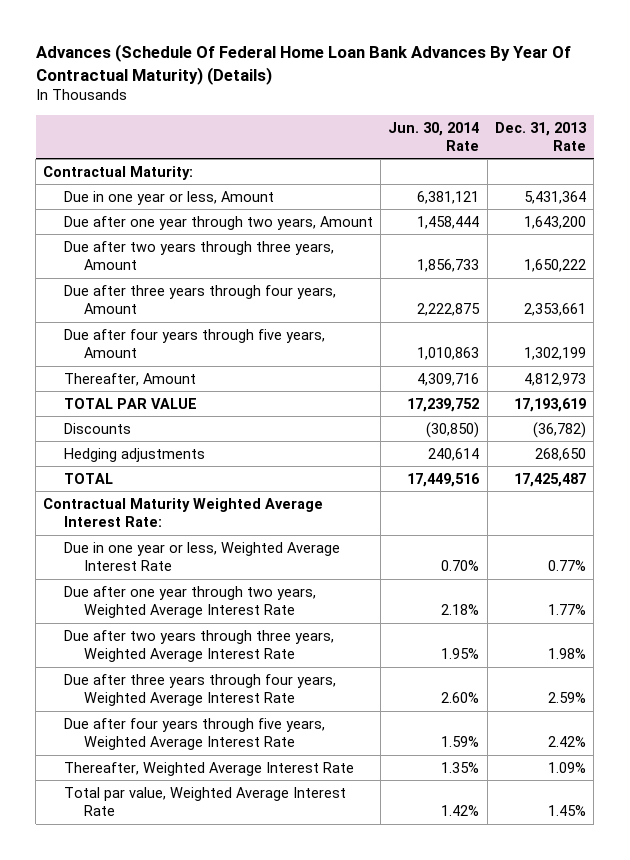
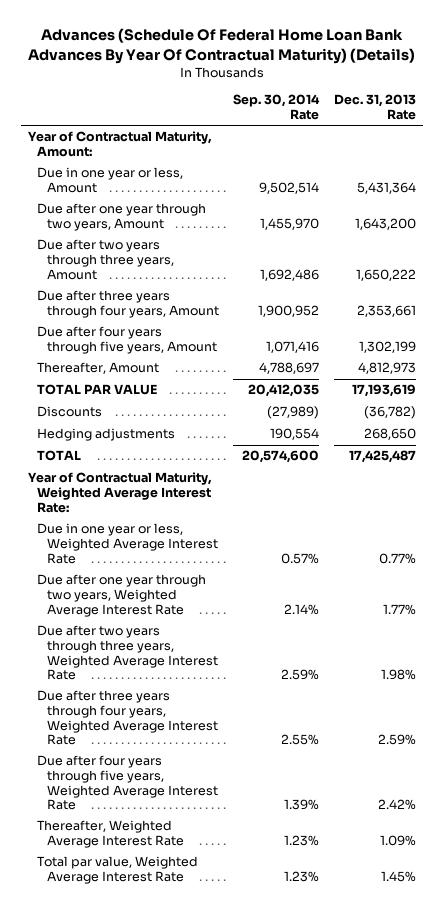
[388,121,480,152] Jun. 30, 2014 Rate -> none
none -> [233,94,321,121] Sep. 30, 2014 Rate
[43,165,194,180] Contractual Maturity: -> [28,131,213,157] Year of Contractual Maturity, Amount:
[43,497,324,528] Contractual Maturity Weighted Average Interest Rate: -> [28,472,213,513] Year of Contractual Maturity, Weighted Average Interest Rate:

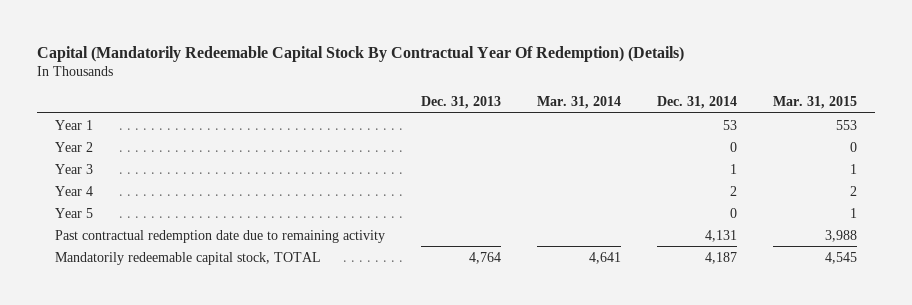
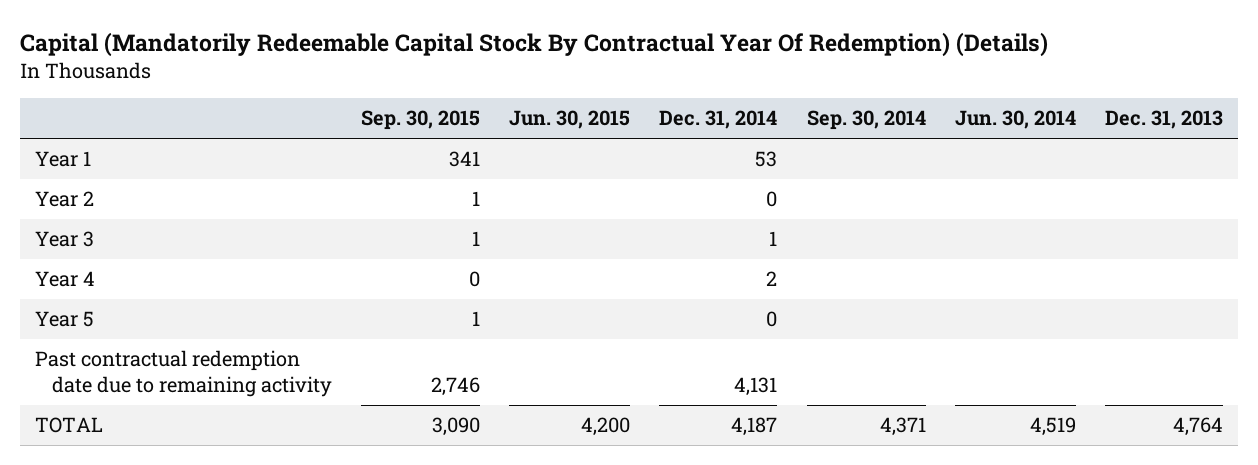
[536,95,621,109] Mar. 31, 2014 -> none
[773,95,858,109] Mar. 31, 2015 -> none
none -> [360,110,480,131] Sep. 30, 2015
none -> [509,110,631,130] Jun. 30, 2015
none -> [806,110,926,131] Sep. 30, 2014
none -> [954,110,1076,130] Jun. 30, 2014
[54,251,321,265] Mandatorily redeemable capital stock, TOTAL -> [34,417,103,434] TOTAL

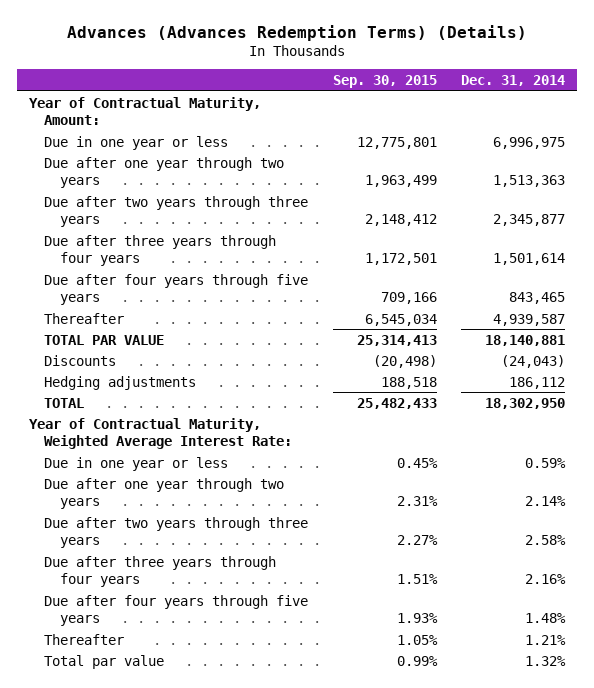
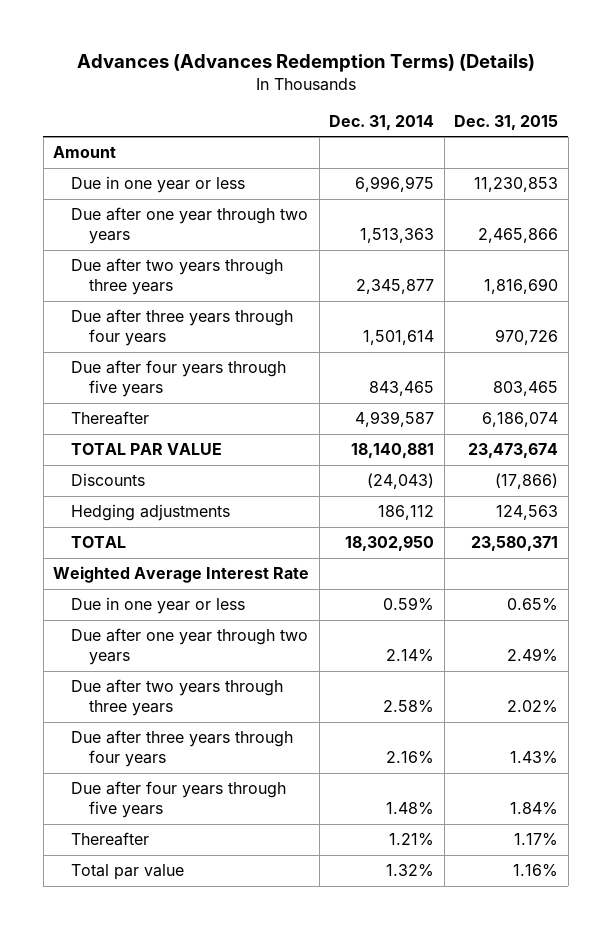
[332,75,437,89] Sep. 30, 2015 -> none
none -> [454,114,559,130] Dec. 31, 2015
[29,96,262,125] Year of Contractual Maturity, Amount: -> none
none -> [53,146,117,159] Amount
[29,417,293,449] Year of Contractual Maturity, Weighted Average Interest Rate: -> [53,566,310,584] Weighted Average Interest Rate

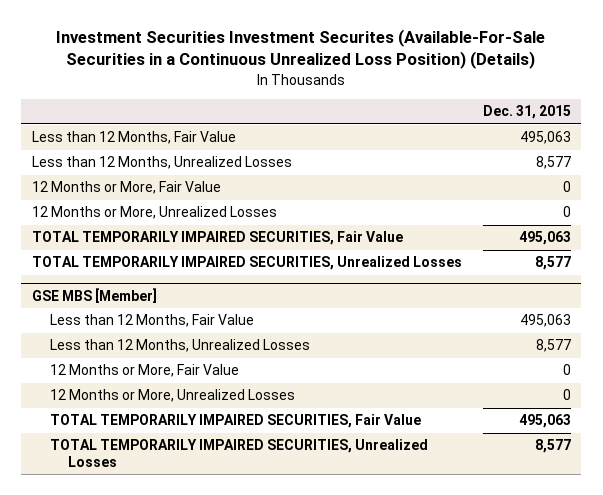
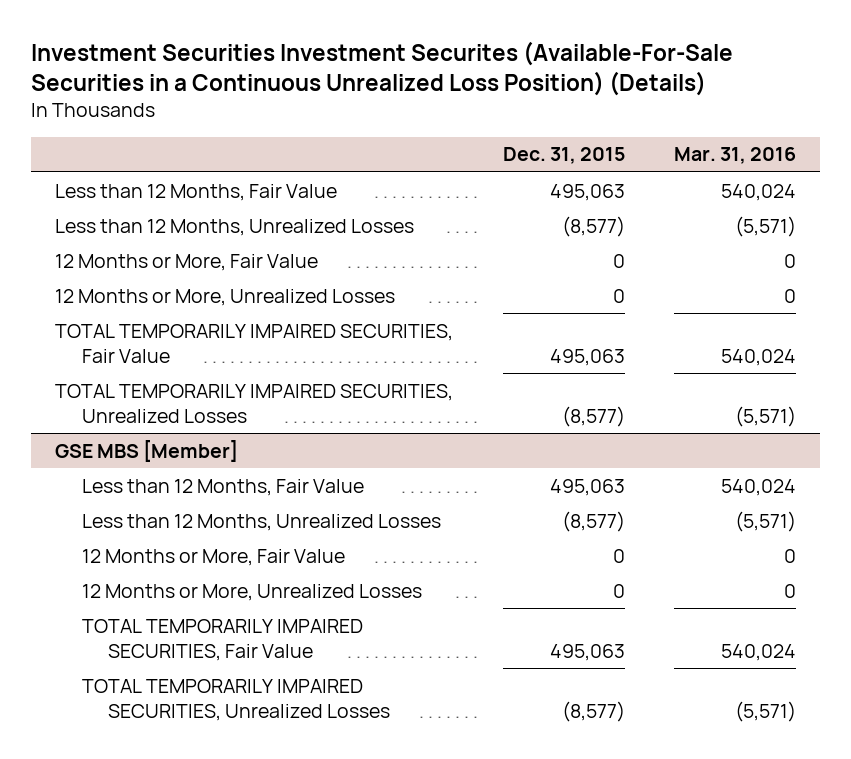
none -> [673,147,796,165] Mar. 31, 2016
[535,156,571,170] 8,577 -> [561,215,625,237] (8,577)
[534,256,571,271] 8,577 -> [561,405,625,427] (8,577)
[535,339,571,353] 8,577 -> [561,510,625,532] (8,577)
[534,439,571,454] 8,577 -> [561,700,625,722] (8,577)

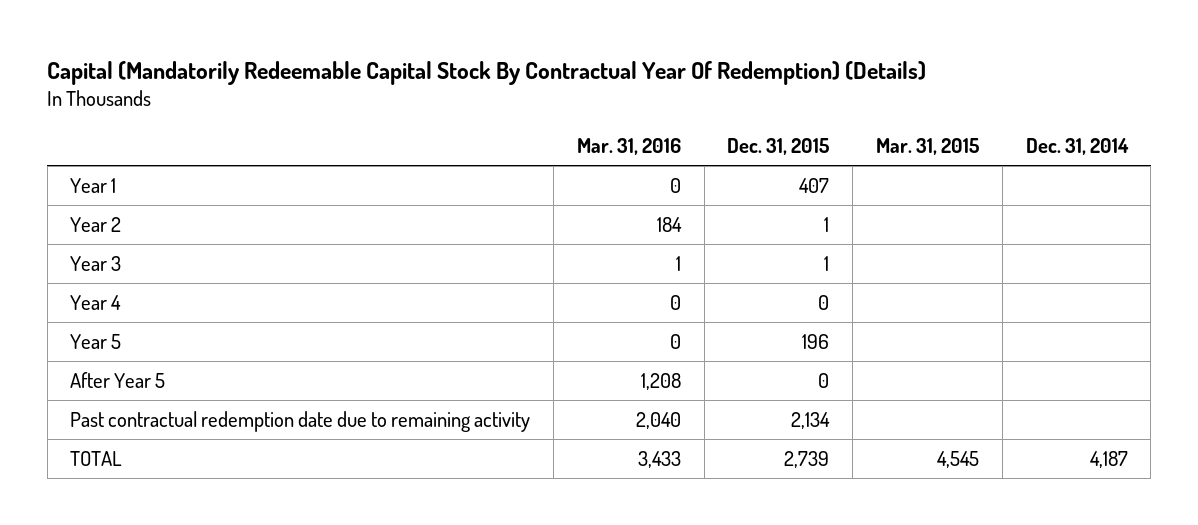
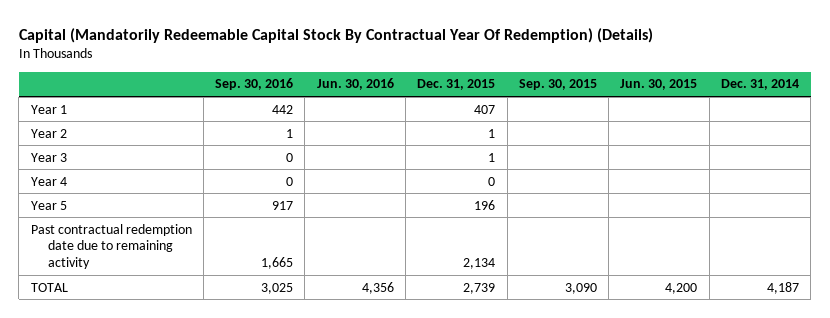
[576,138,681,156] Mar. 31, 2016 -> none
[875,138,979,156] Mar. 31, 2015 -> none
none -> [215,78,294,91] Sep. 30, 2016
none -> [316,78,394,91] Jun. 30, 2016
none -> [518,79,597,91] Sep. 30, 2015
none -> [620,79,698,91] Jun. 30, 2015
[70,371,166,388] After Year 5 -> none

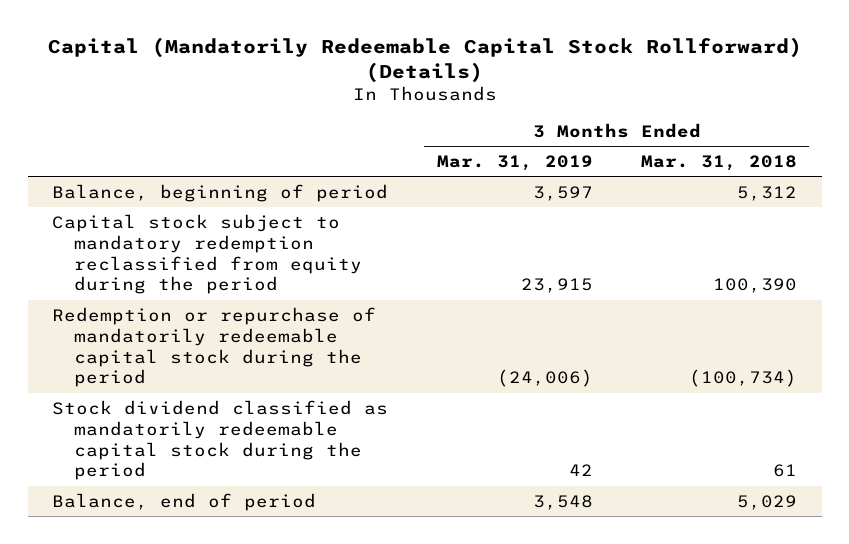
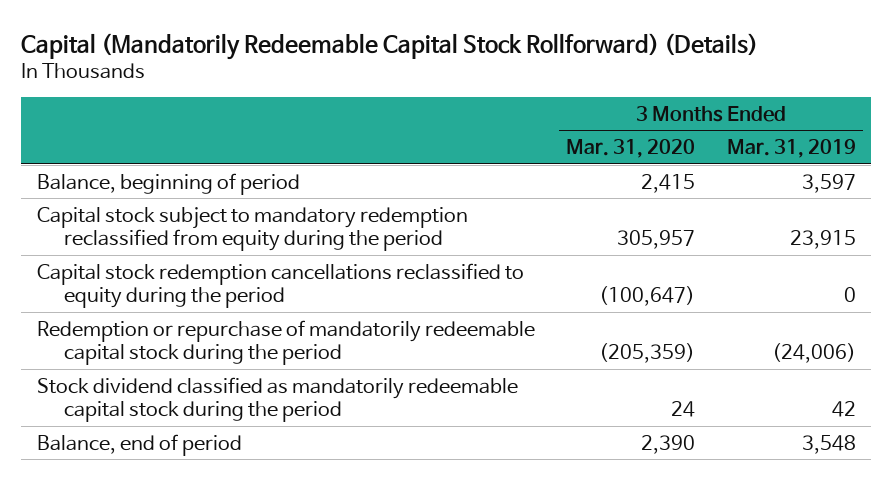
[641,154,798,171] Mar. 31, 2018 -> none
none -> [566,139,696,159] Mar. 31, 2020
none -> [37,262,525,309] Capital stock redemption cancellations reclassified to equity during the period

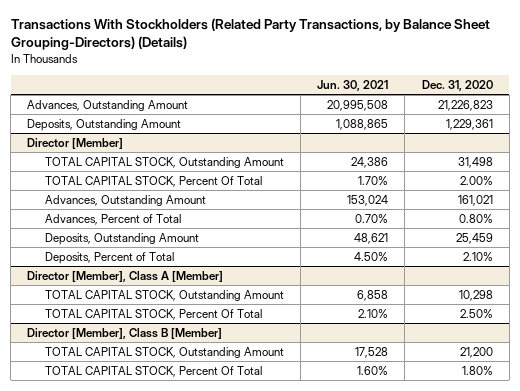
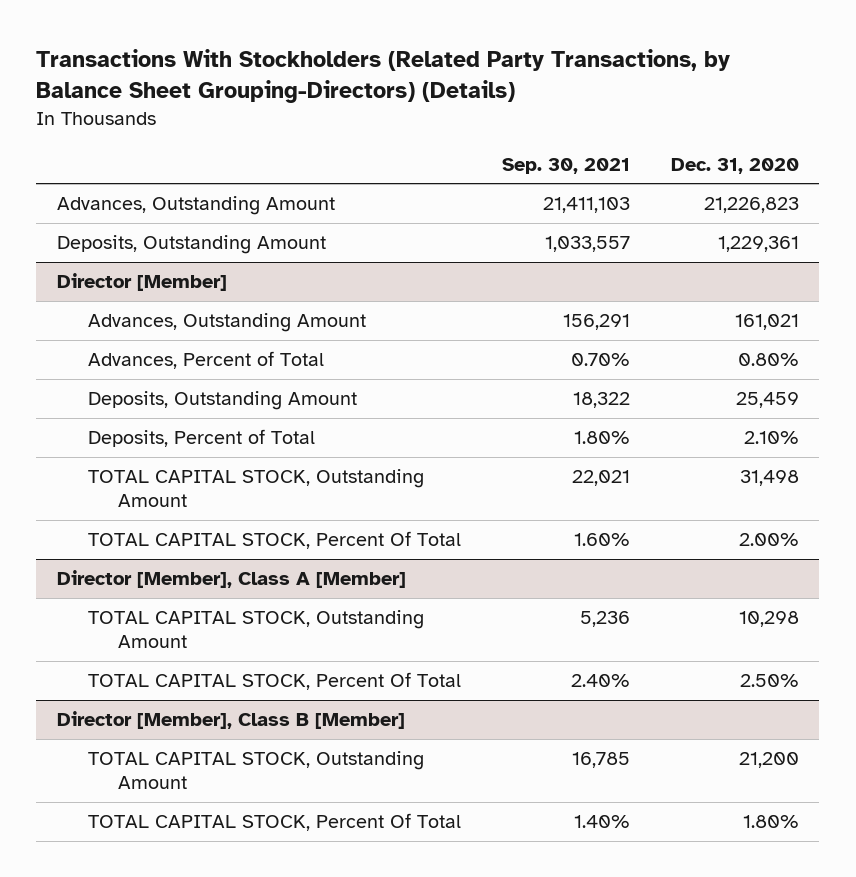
[317,79,389,91] Jun. 30, 2021 -> none
none -> [501,157,630,174] Sep. 30, 2021
[45,156,285,168] TOTAL CAPITAL STOCK, Outstanding Amount -> [87,469,424,508] TOTAL CAPITAL STOCK, Outstanding Amount
[45,175,263,187] TOTAL CAPITAL STOCK, Percent Of Total -> [87,531,461,550] TOTAL CAPITAL STOCK, Percent Of Total

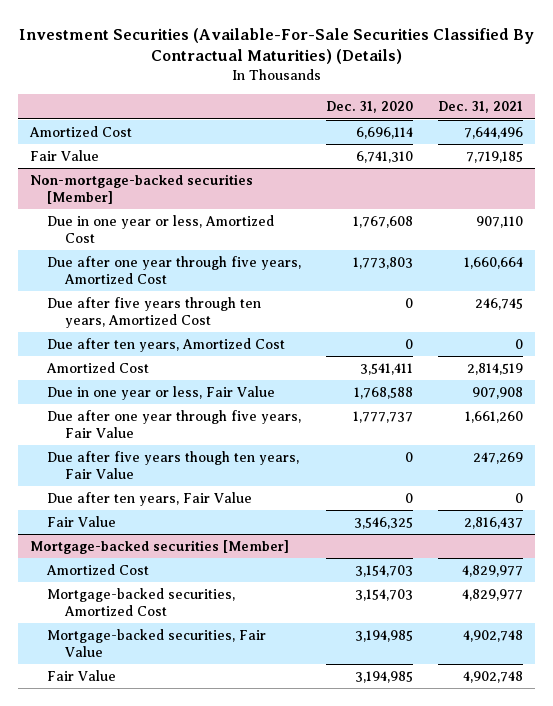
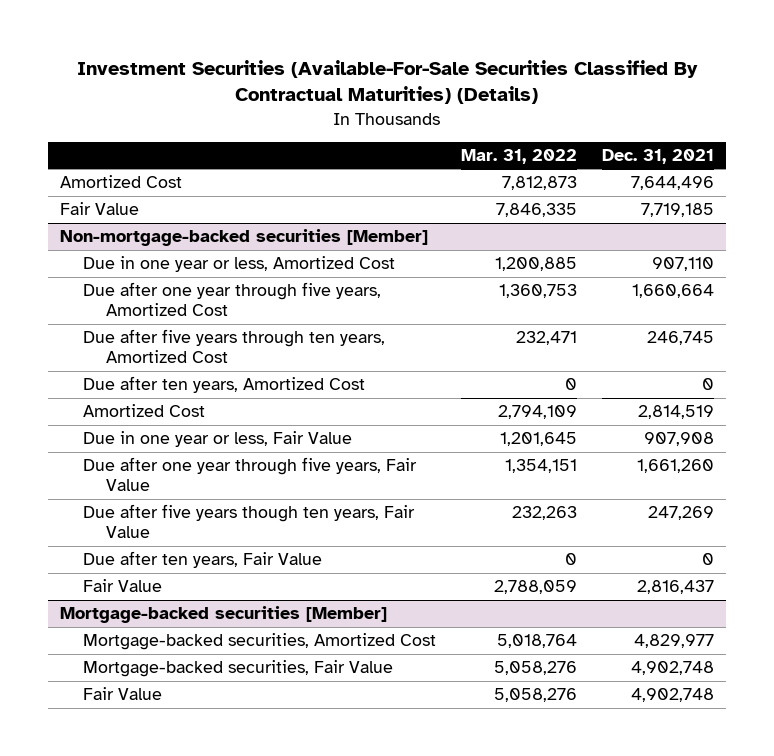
[326,101,414,114] Dec. 31, 2020 -> none
none -> [460,149,577,165] Mar. 31, 2022
[46,563,150,575] Amortized Cost -> none

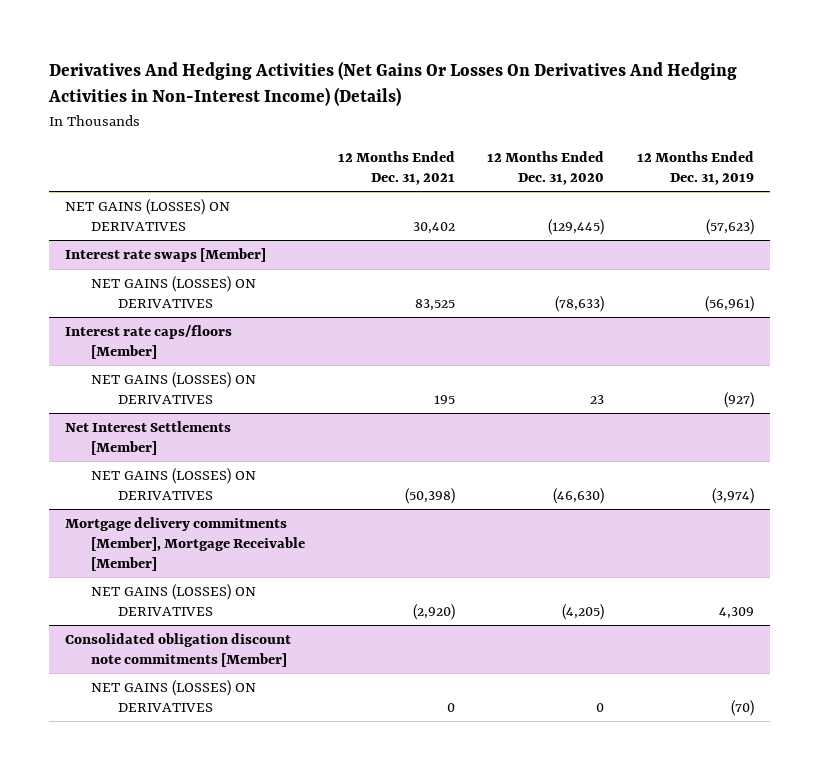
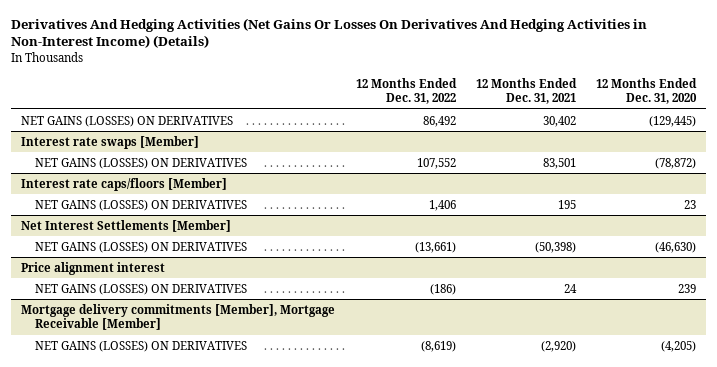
[637,150,755,185] 12 Months Ended Dec. 31, 2019 -> none
none -> [355,77,457,105] 12 Months Ended Dec. 31, 2022
[414,299,455,312] 83,525 -> [542,157,576,169] 83,501
[555,296,605,313] (78,633) -> [655,157,697,169] (78,872)
none -> [21,261,166,275] Price alignment interest
none -> [34,283,247,295] NET GAINS (LOSSES) ON DERIVATIVES
[65,633,292,668] Consolidated obligation discount note commitments [Member] -> none
[91,680,257,713] NET GAINS (LOSSES) ON DERIVATIVES -> none

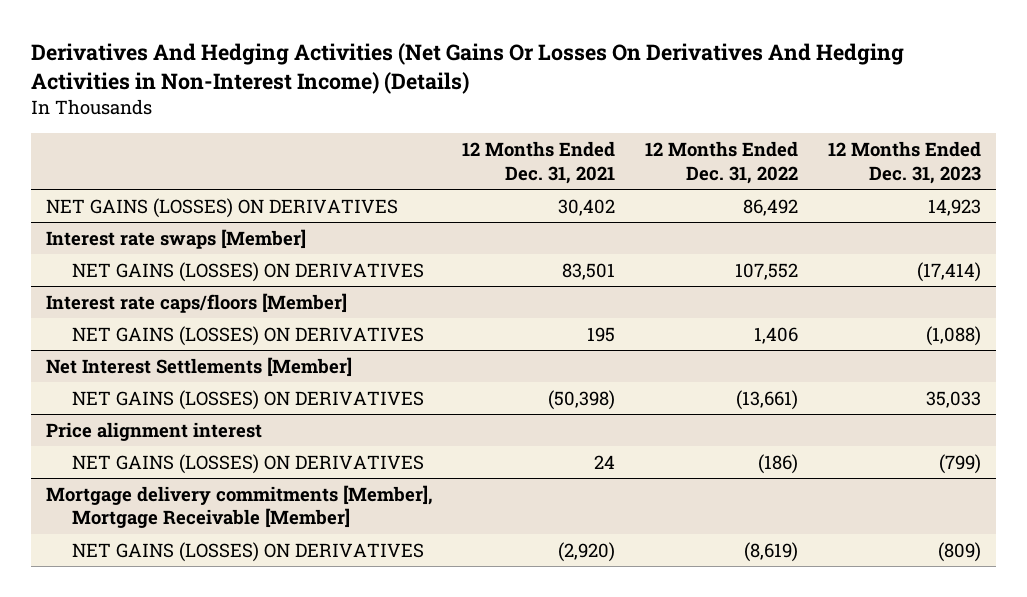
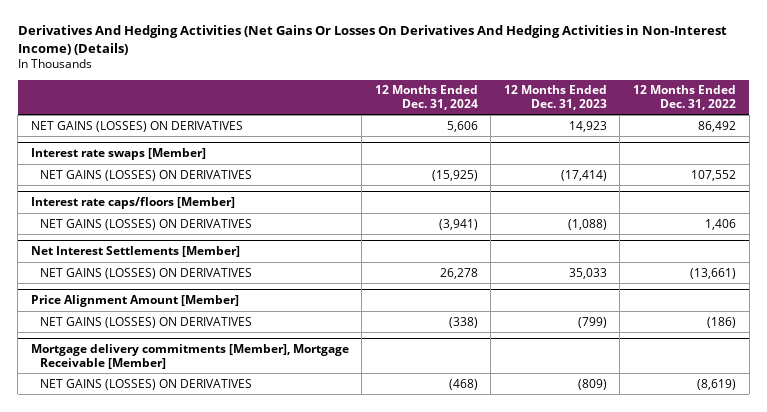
[462,141,616,184] 12 Months Ended Dec. 31, 2021 -> none
none -> [374,85,478,110] 12 Months Ended Dec. 31, 2024
[45,421,262,441] Price alignment interest -> [30,295,239,308] Price Alignment Amount [Member]

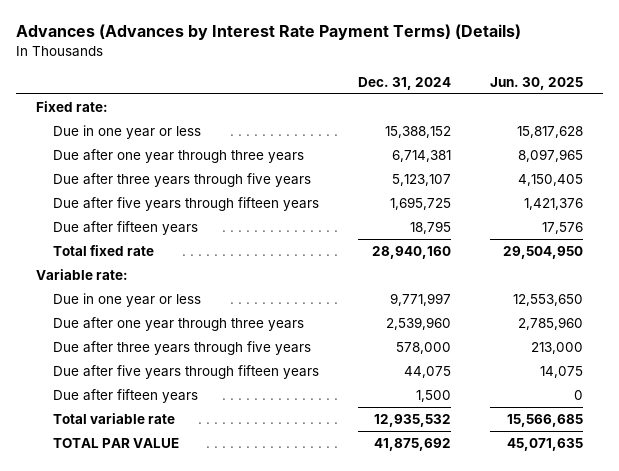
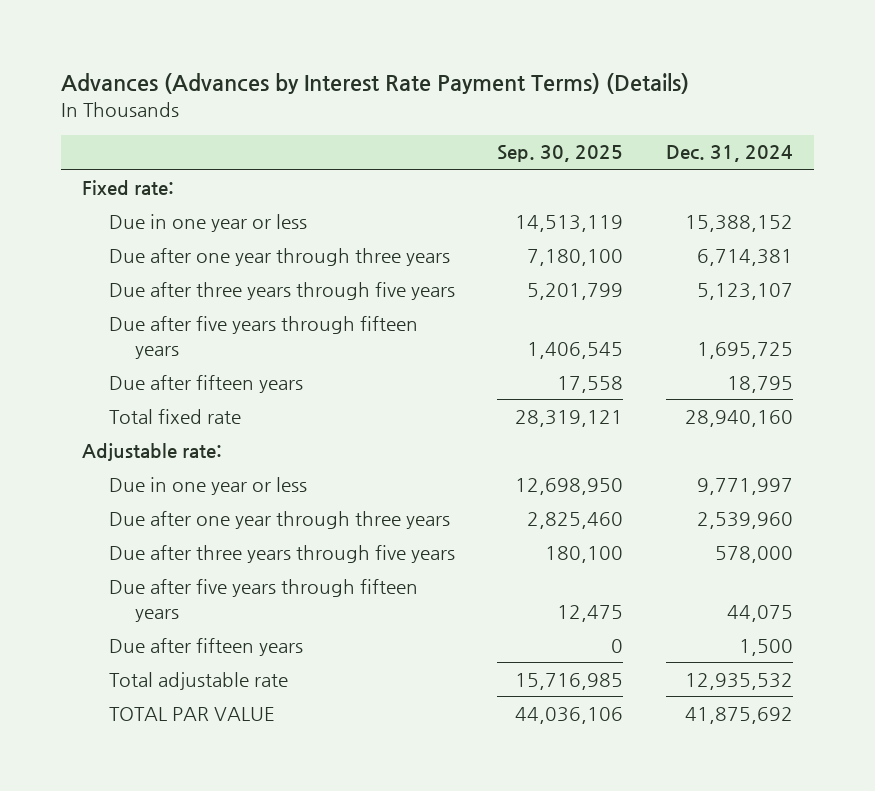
[490,76,584,90] Jun. 30, 2025 -> none
none -> [497,145,624,163] Sep. 30, 2025
[35,269,128,281] Variable rate: -> [81,442,222,461] Adjustable rate:
[52,413,175,425] Total variable rate -> [108,671,288,690] Total adjustable rate

